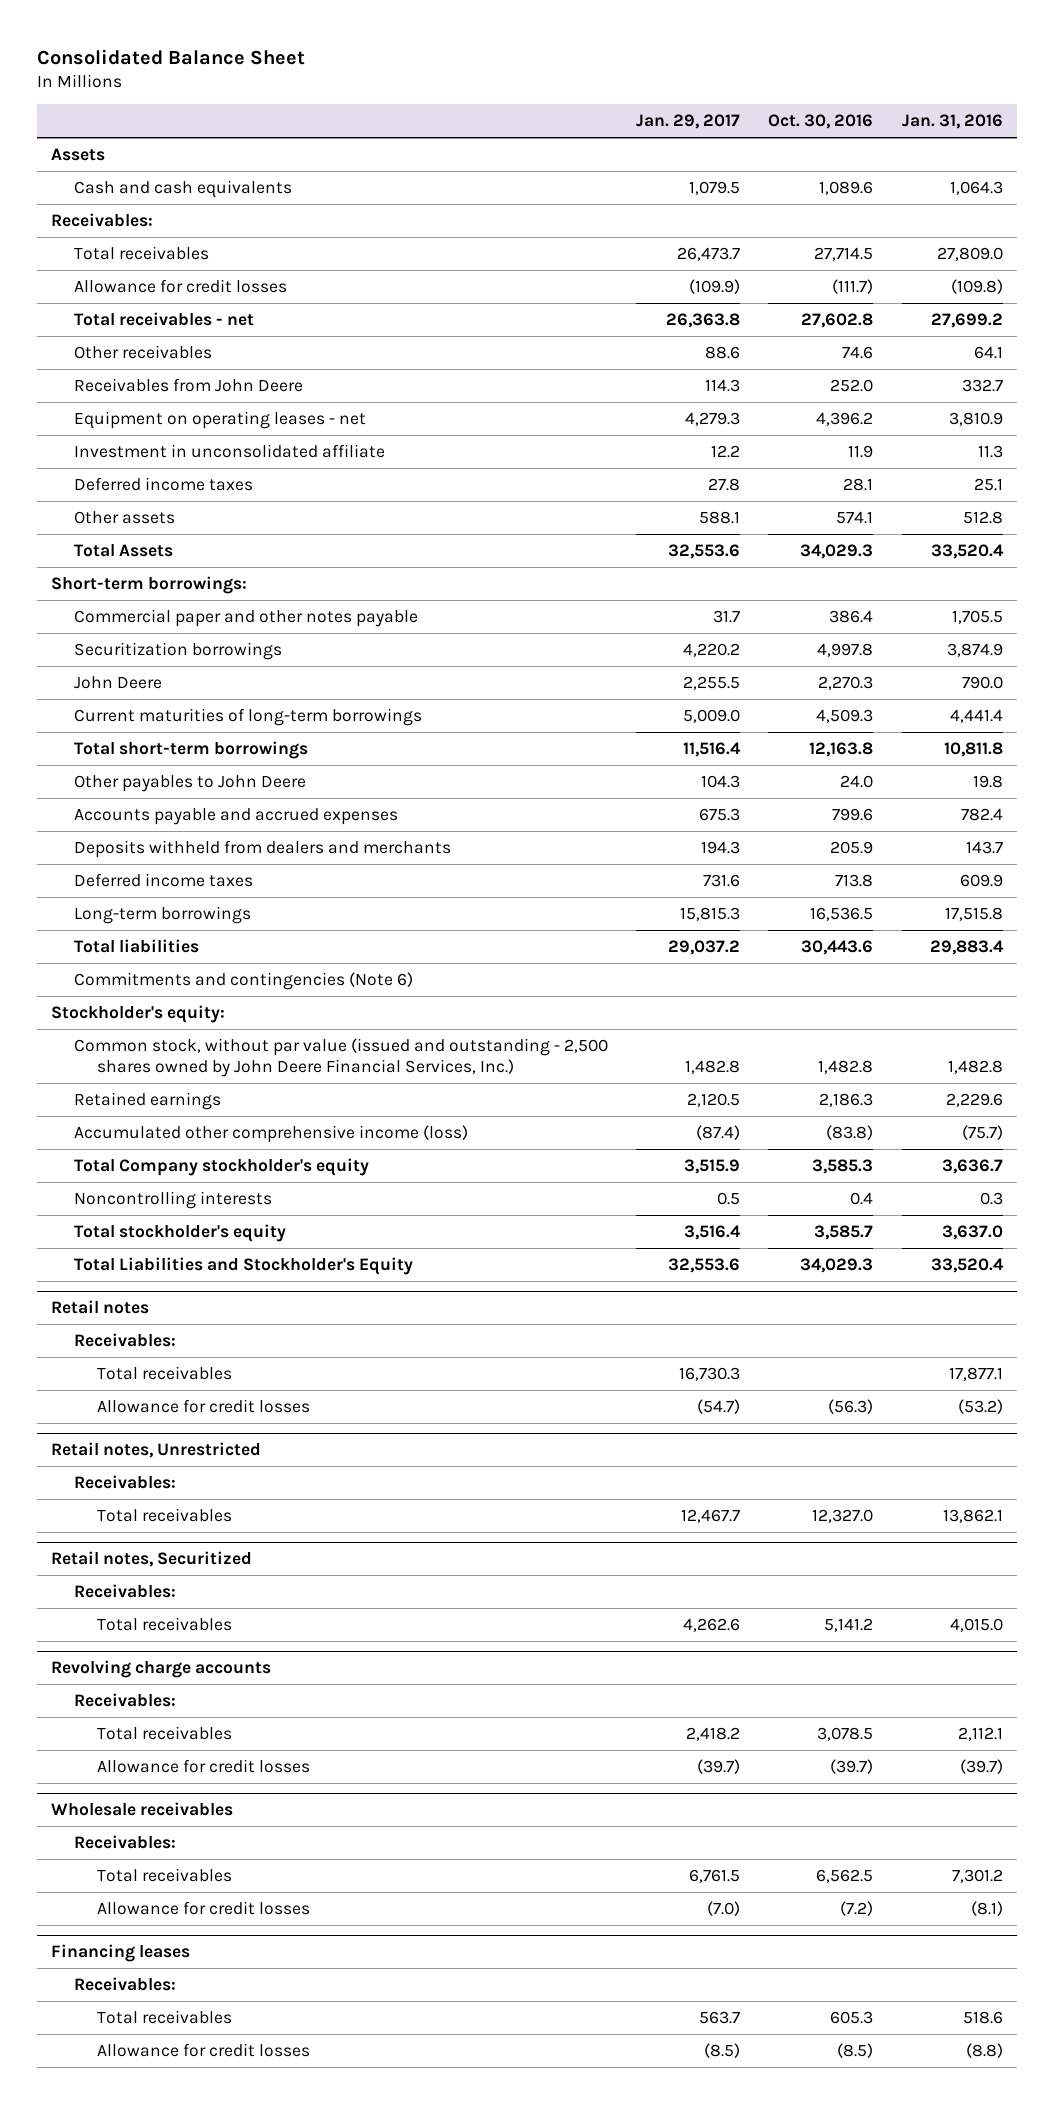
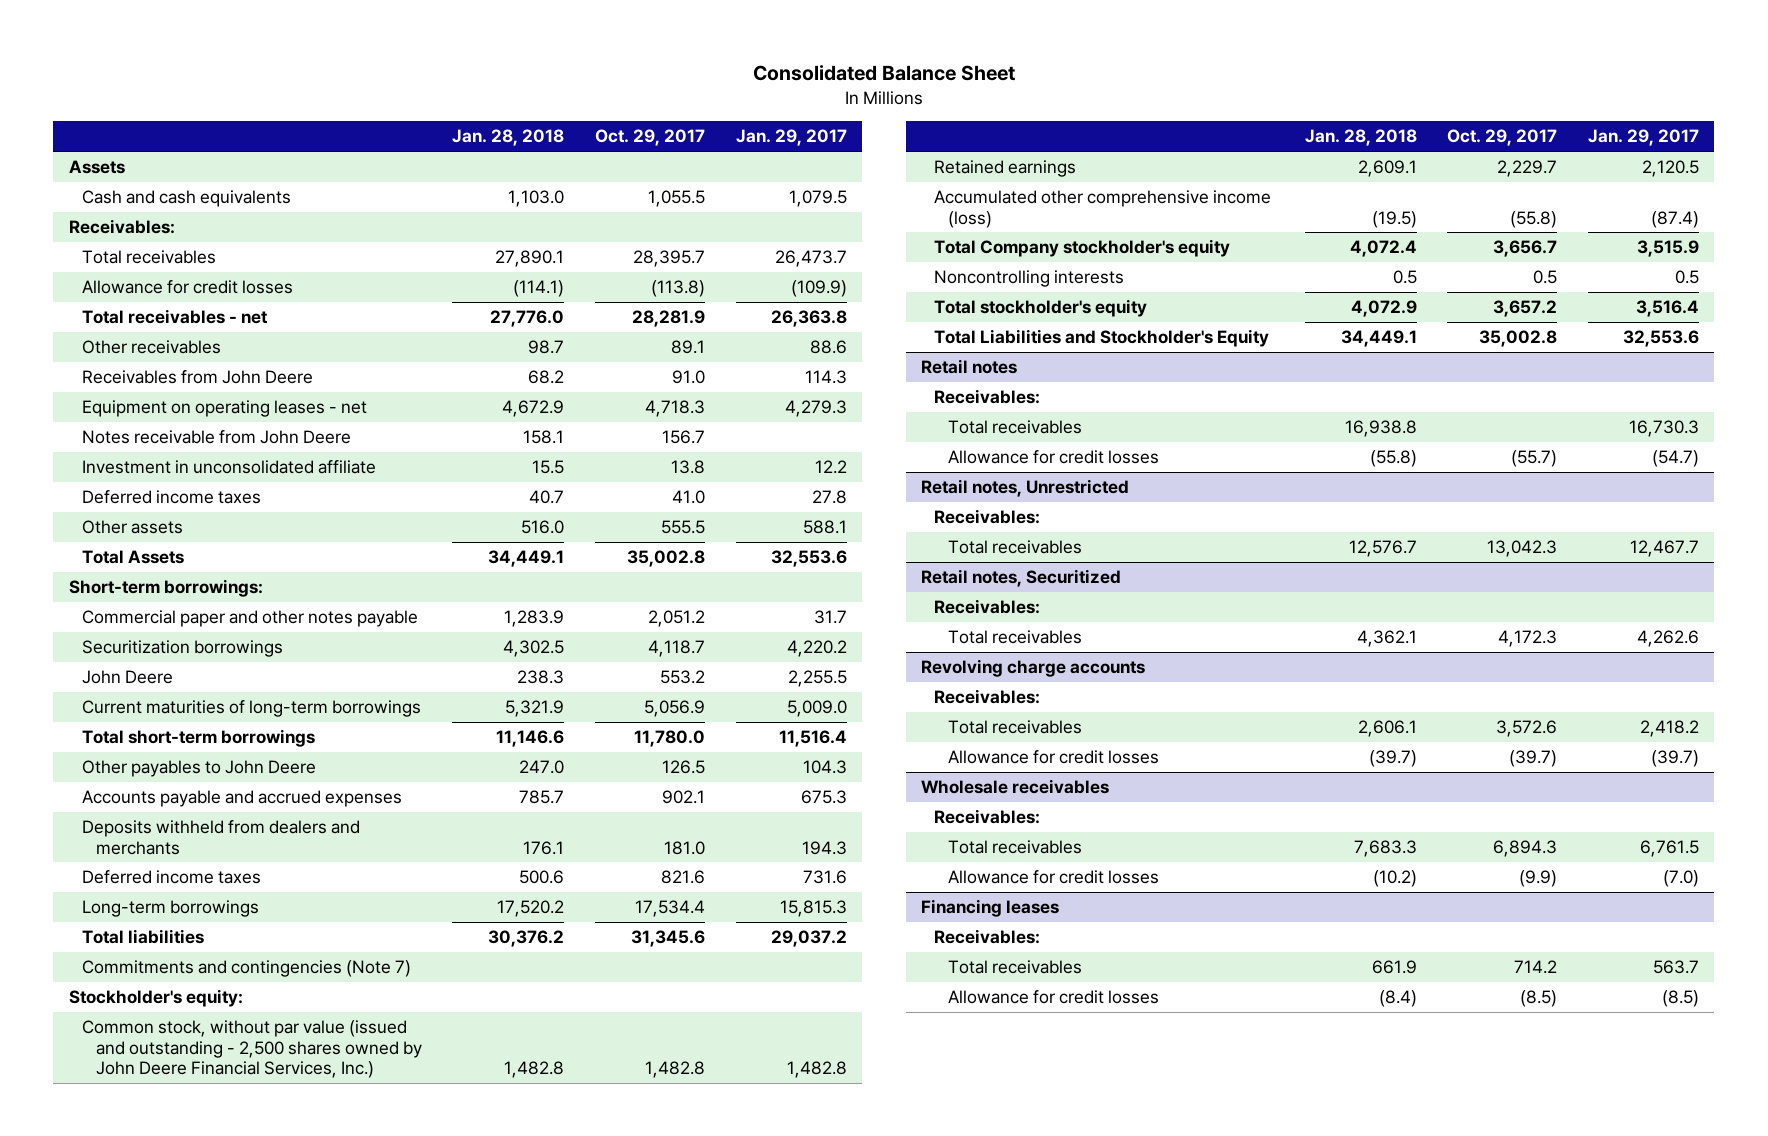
[768,114,874,130] Oct. 30, 2016 -> none
[901,114,1003,130] Jan. 31, 2016 -> none
none -> [452,129,565,147] Jan. 28, 2018
none -> [595,129,706,147] Oct. 29, 2017
none -> [82,430,352,445] Notes receivable from John Deere
[73,971,413,990] Commitments and contingencies (Note 6) -> [82,960,412,978] Commitments and contingencies (Note 7)

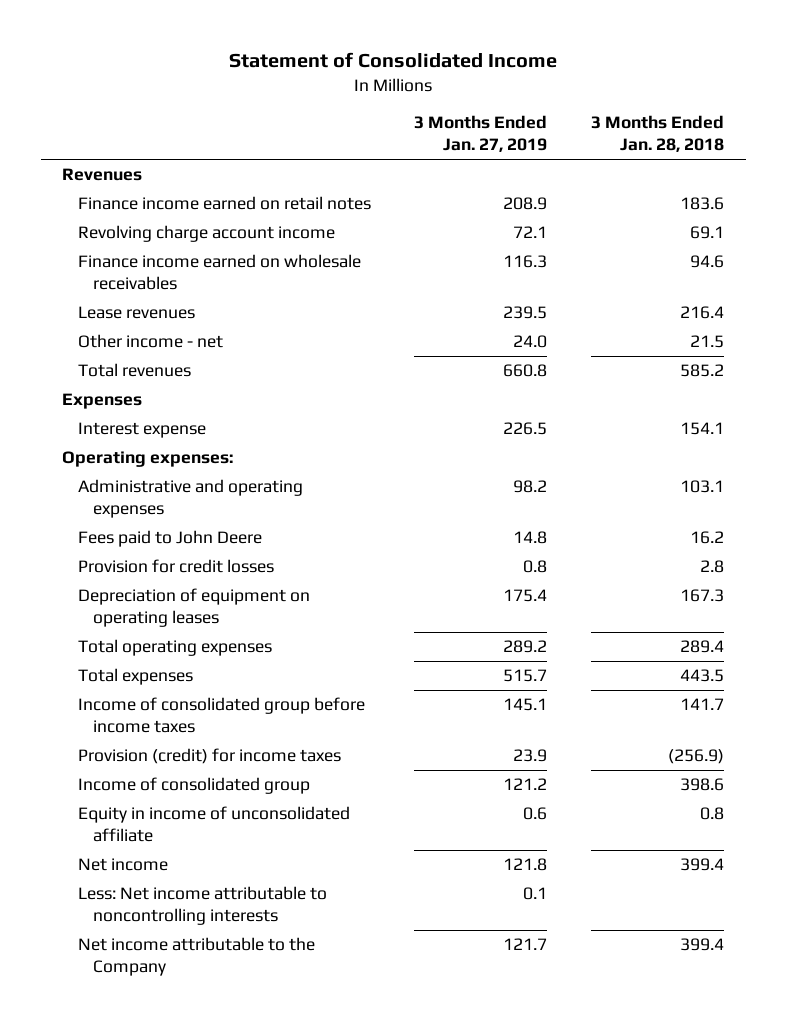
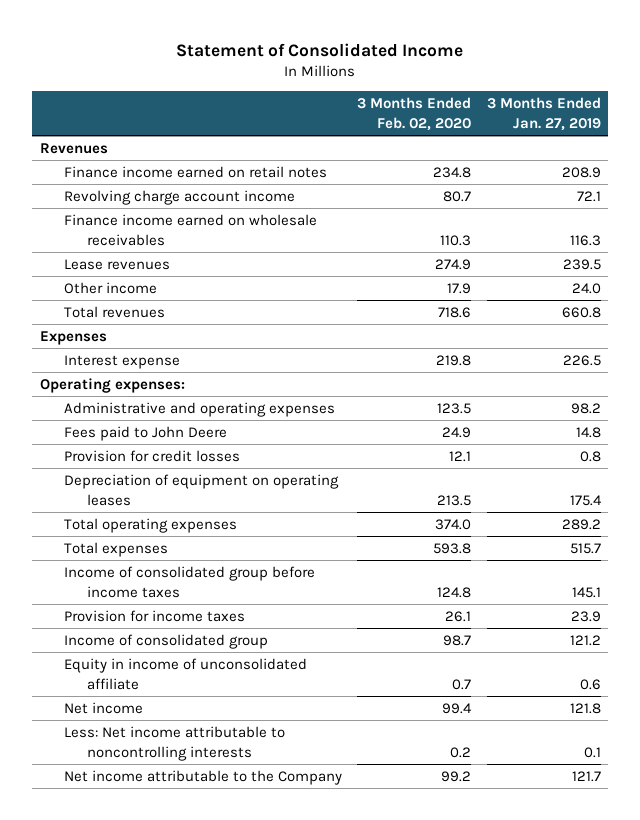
[591,115,725,153] 3 Months Ended Jan. 28, 2018 -> none
none -> [357,97,472,132] 3 Months Ended Feb. 02, 2020
[77,334,223,349] Other income - net -> [63,281,157,294] Other income
[77,748,341,765] Provision (credit) for income taxes -> [63,609,245,622] Provision for income taxes

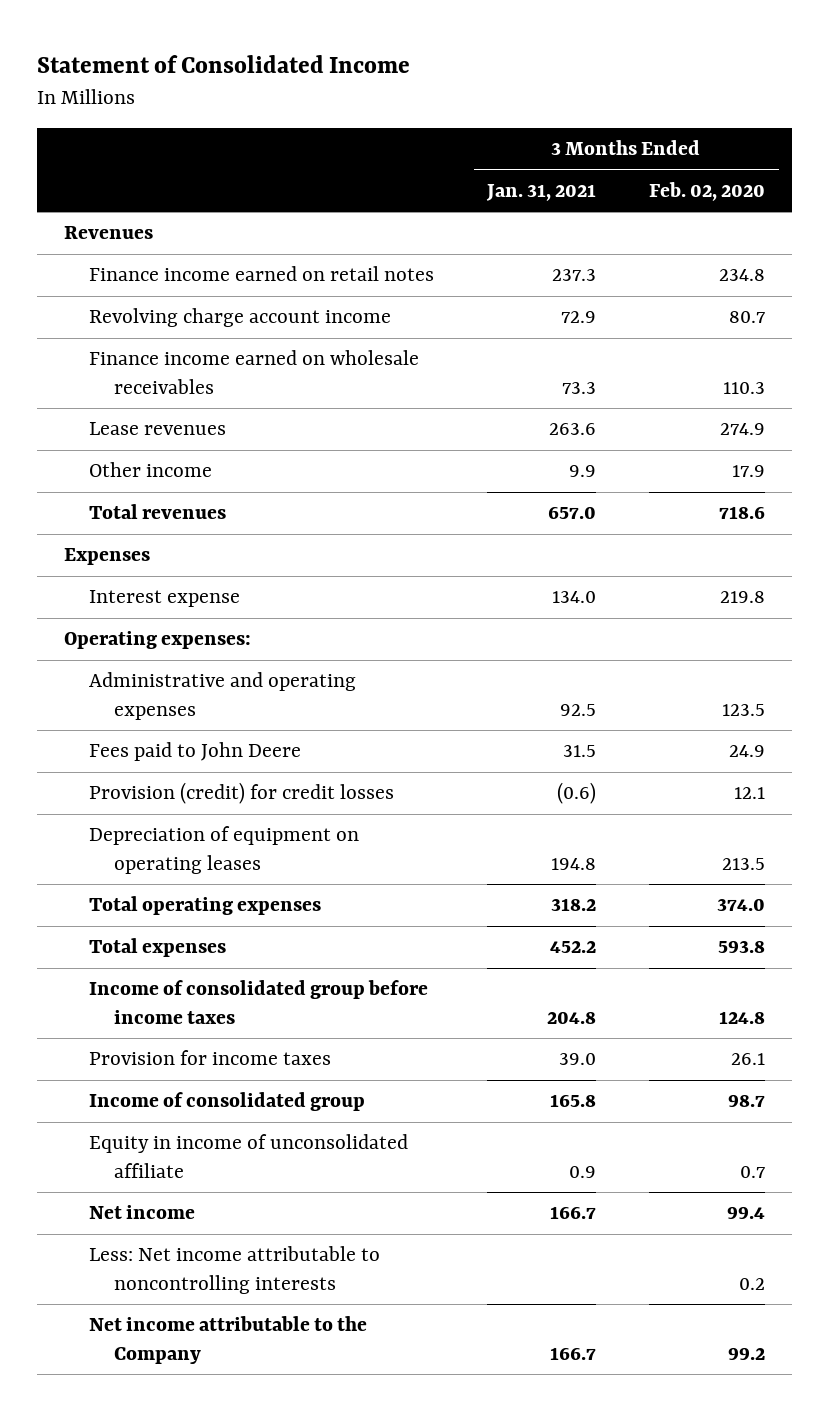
[486,97,601,132] 3 Months Ended Jan. 27, 2019 -> none
none -> [486,183,597,201] Jan. 31, 2021
[63,449,240,462] Provision for credit losses -> [88,782,394,805] Provision (credit) for credit losses

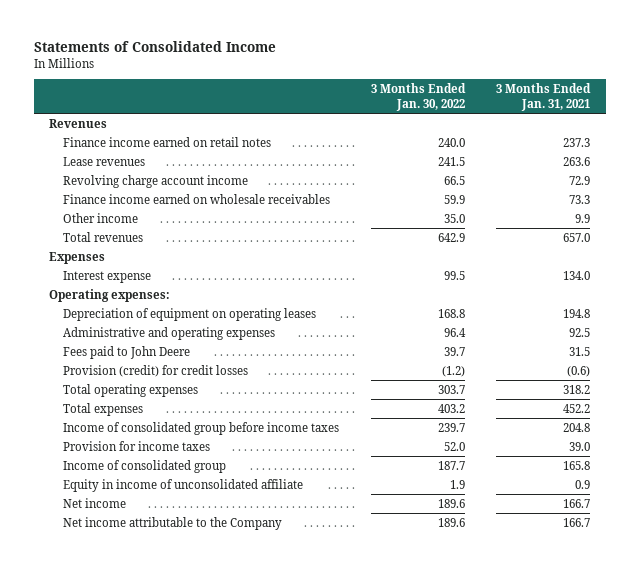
[37,55,411,74] Statement of Consolidated Income -> [33,40,276,52] Statements of Consolidated Income
[649,181,766,201] Feb. 02, 2020 -> none
none -> [370,83,466,111] 3 Months Ended Jan. 30, 2022
[88,422,226,436] Lease revenues -> [63,156,146,166] Lease revenues
[88,826,359,874] Depreciation of equipment on operating leases -> [63,307,317,321] Depreciation of equipment on operating leases
[88,1246,380,1294] Less: Net income attributable to noncontrolling interests -> none

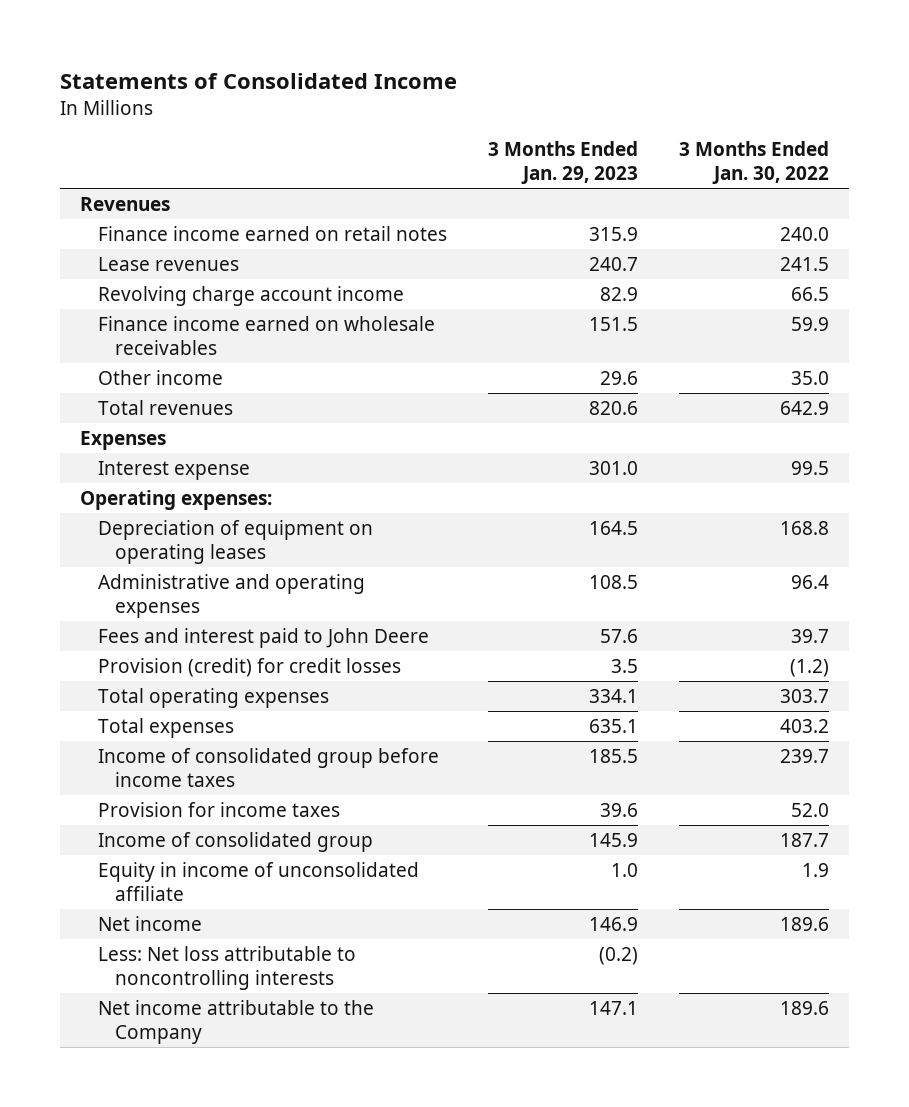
[496,83,592,111] 3 Months Ended Jan. 31, 2021 -> none
none -> [487,141,638,185] 3 Months Ended Jan. 29, 2023
[63,345,191,359] Fees paid to John Deere -> [97,627,429,648] Fees and interest paid to John Deere
none -> [97,945,356,990] Less: Net loss attributable to noncontrolling interests

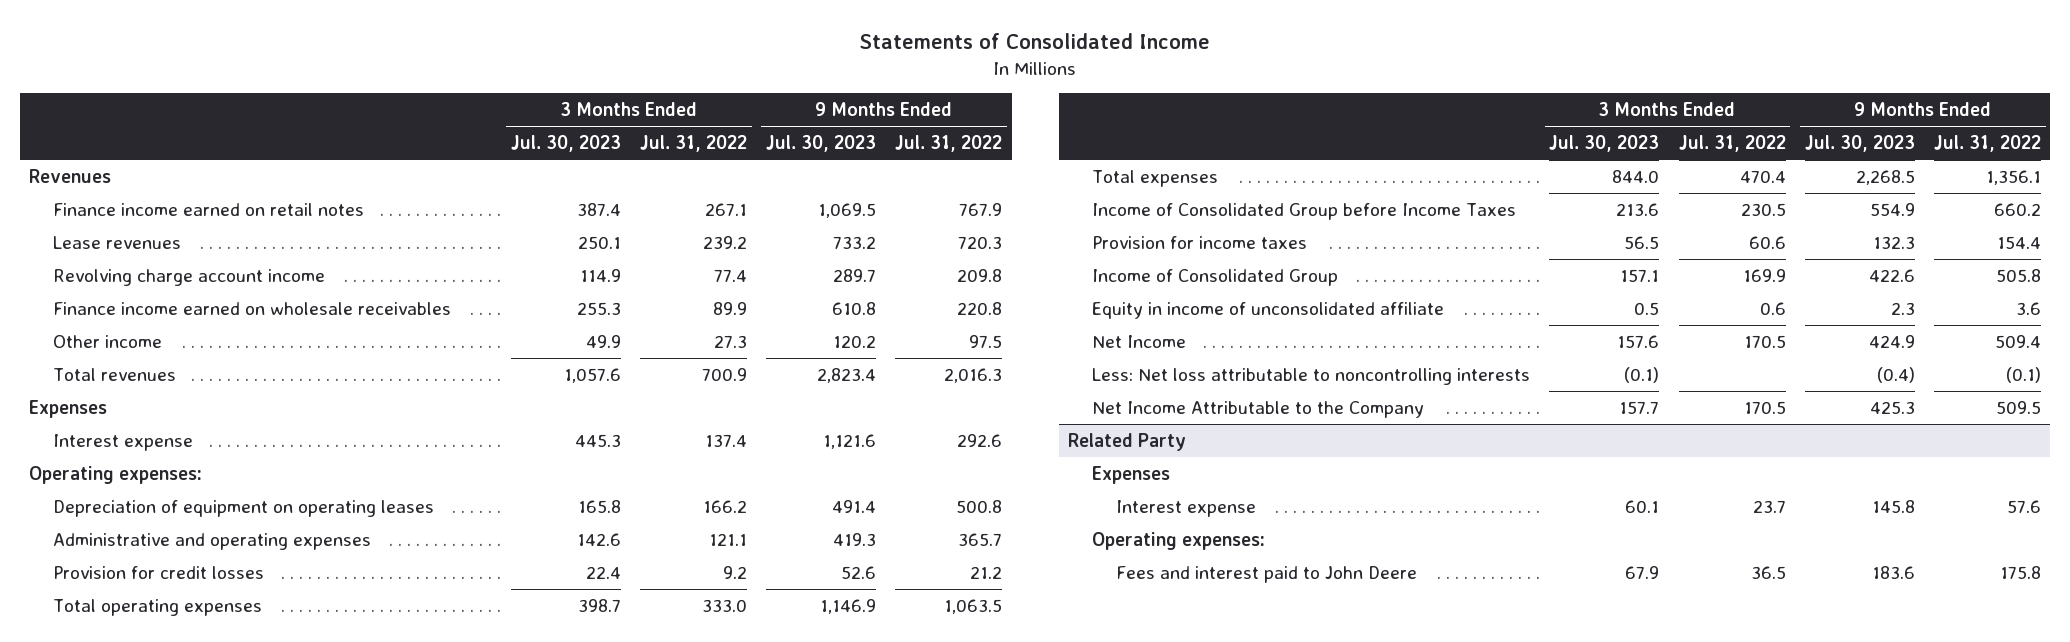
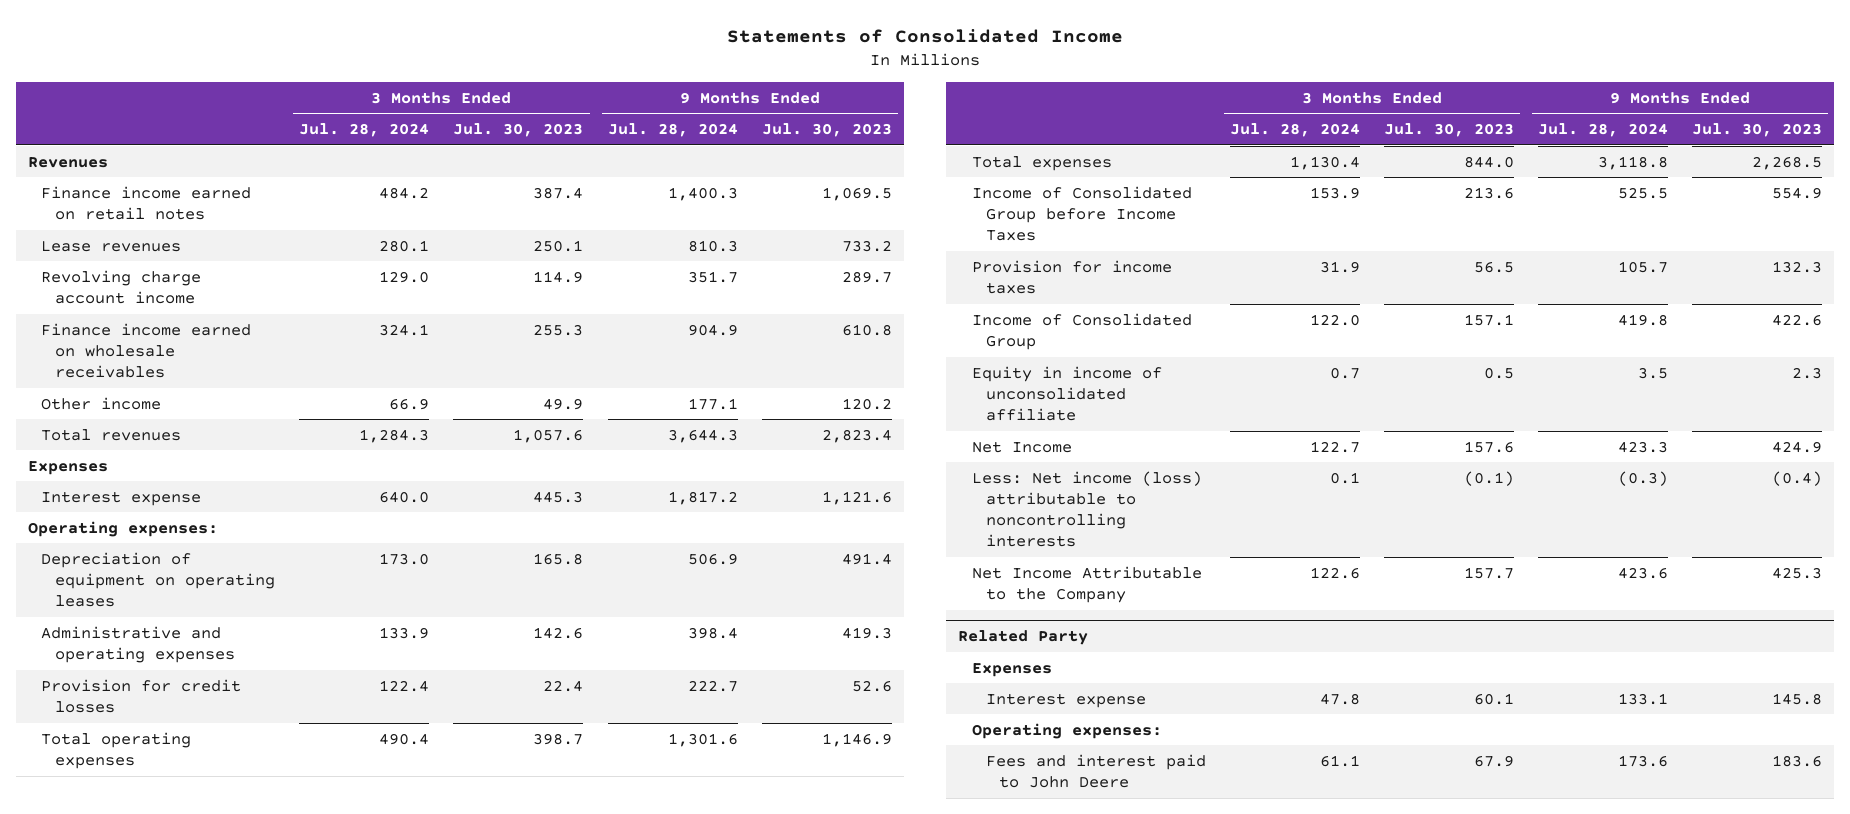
[639,135,747,153] Jul. 31, 2022 -> none
[894,135,1002,153] Jul. 31, 2022 -> none
none -> [299,123,430,138] Jul. 28, 2024
none -> [607,123,738,138] Jul. 28, 2024
[1092,367,1531,385] Less: Net loss attributable to noncontrolling interests -> [971,470,1202,548] Less: Net income (loss) attributable to noncontrolling interests

